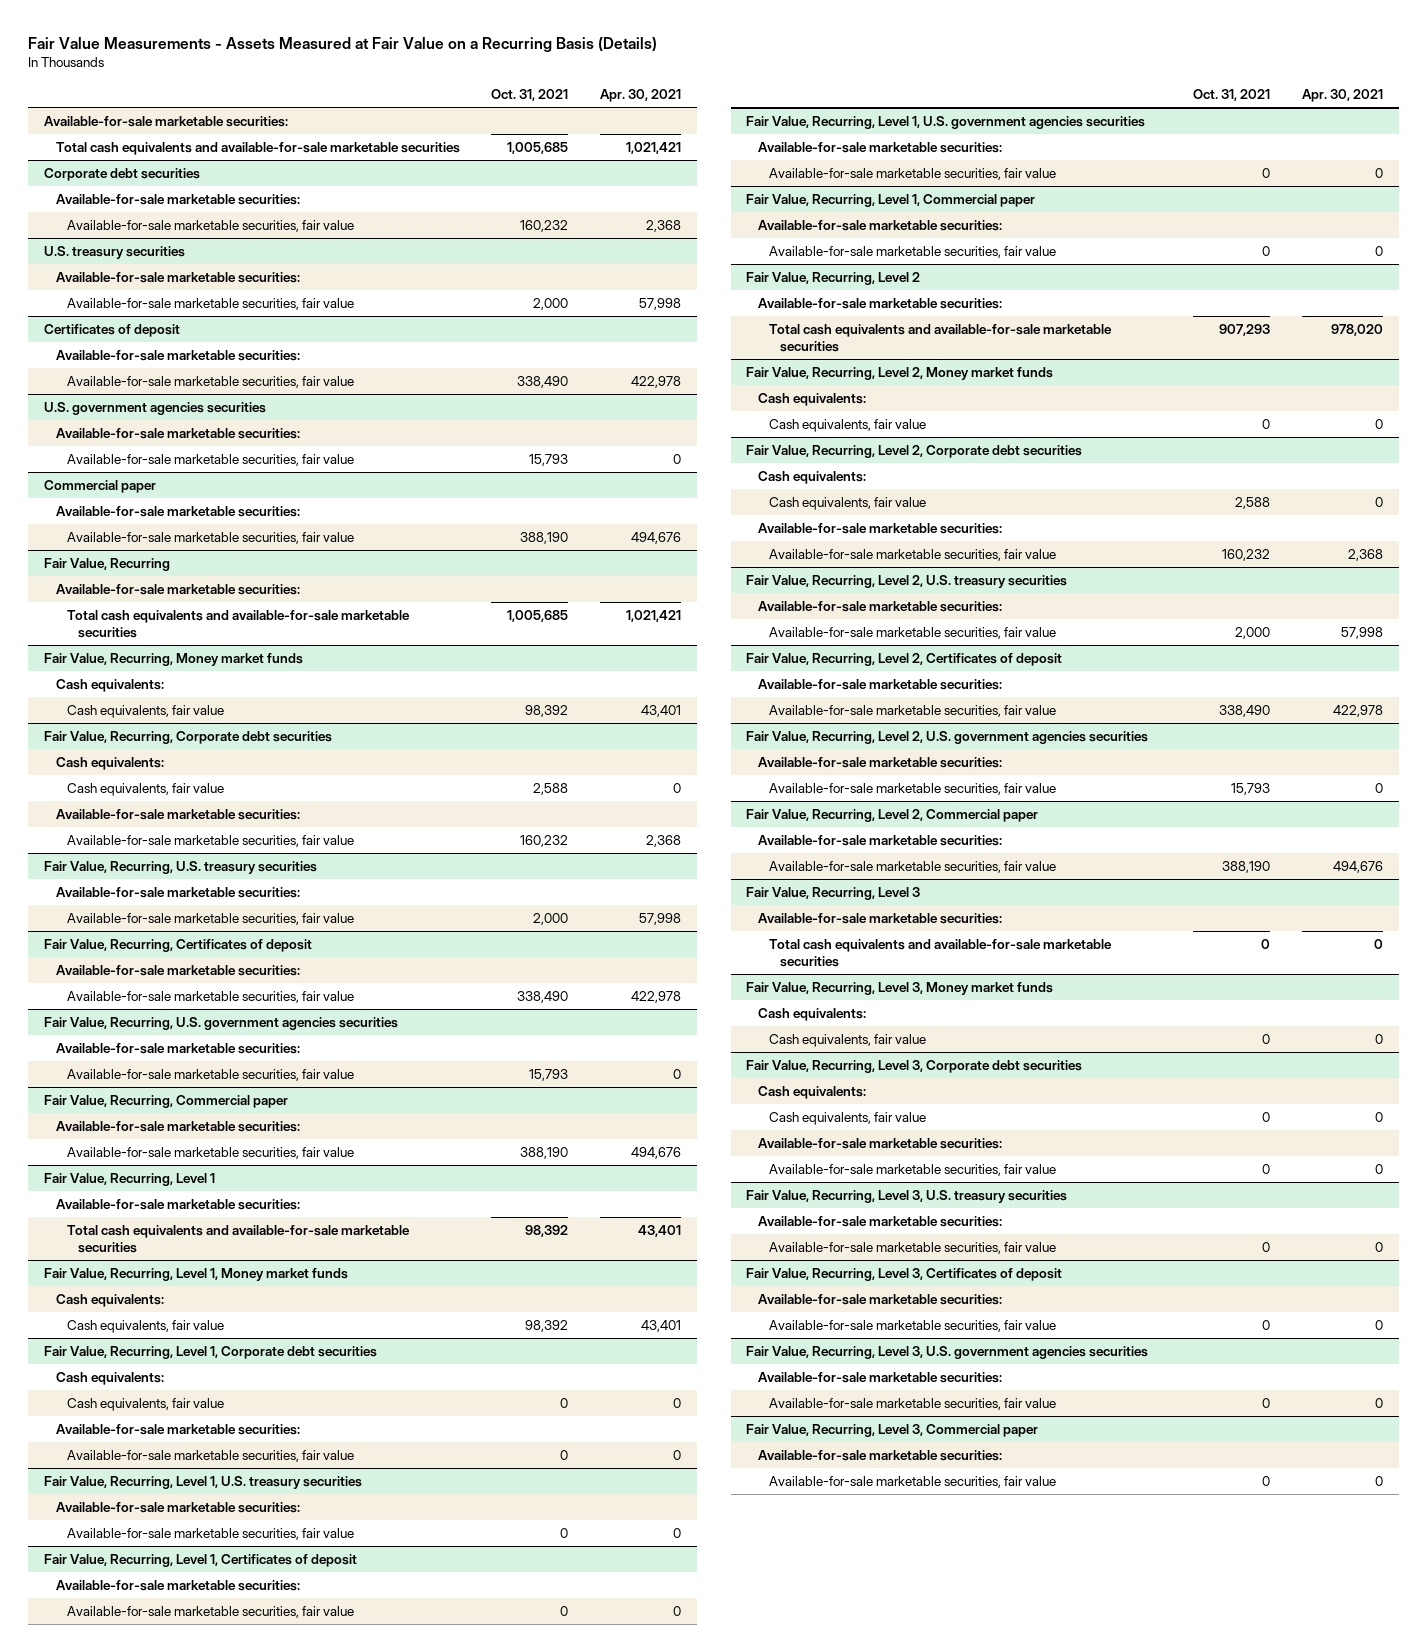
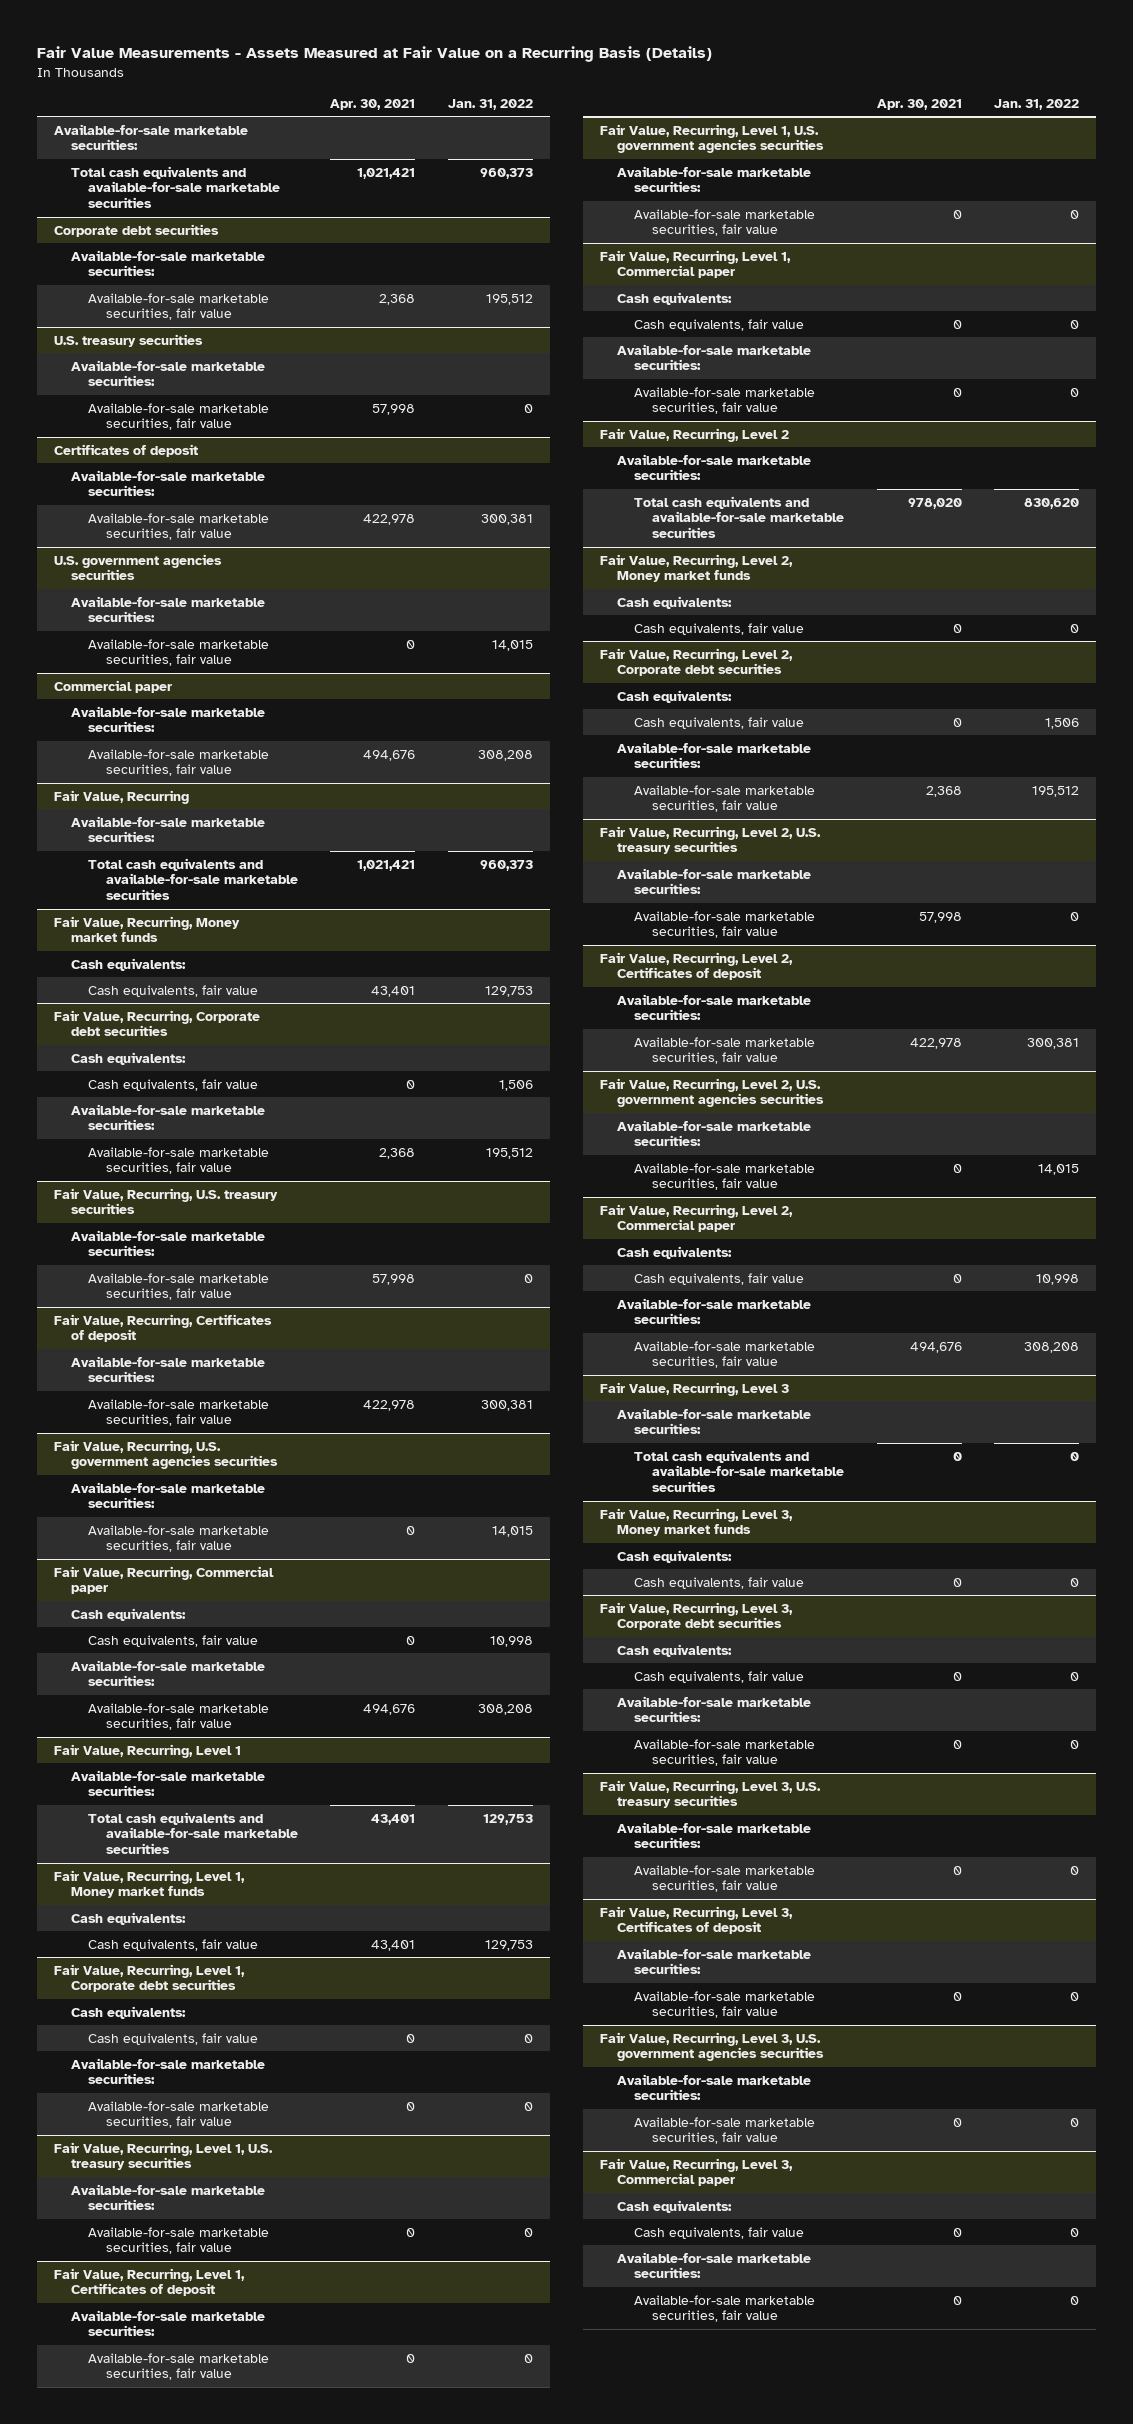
[491,88,569,101] Oct. 31, 2021 -> none
none -> [448,98,534,110] Jan. 31, 2022
none -> [70,1607,186,1621] Cash equivalents:
none -> [88,1634,259,1647] Cash equivalents, fair value
none -> [617,291,733,305] Cash equivalents:
none -> [634,318,805,331] Cash equivalents, fair value
none -> [617,1245,733,1259] Cash equivalents:
none -> [634,1272,805,1285] Cash equivalents, fair value
none -> [617,2199,733,2213] Cash equivalents:
none -> [634,2226,805,2239] Cash equivalents, fair value

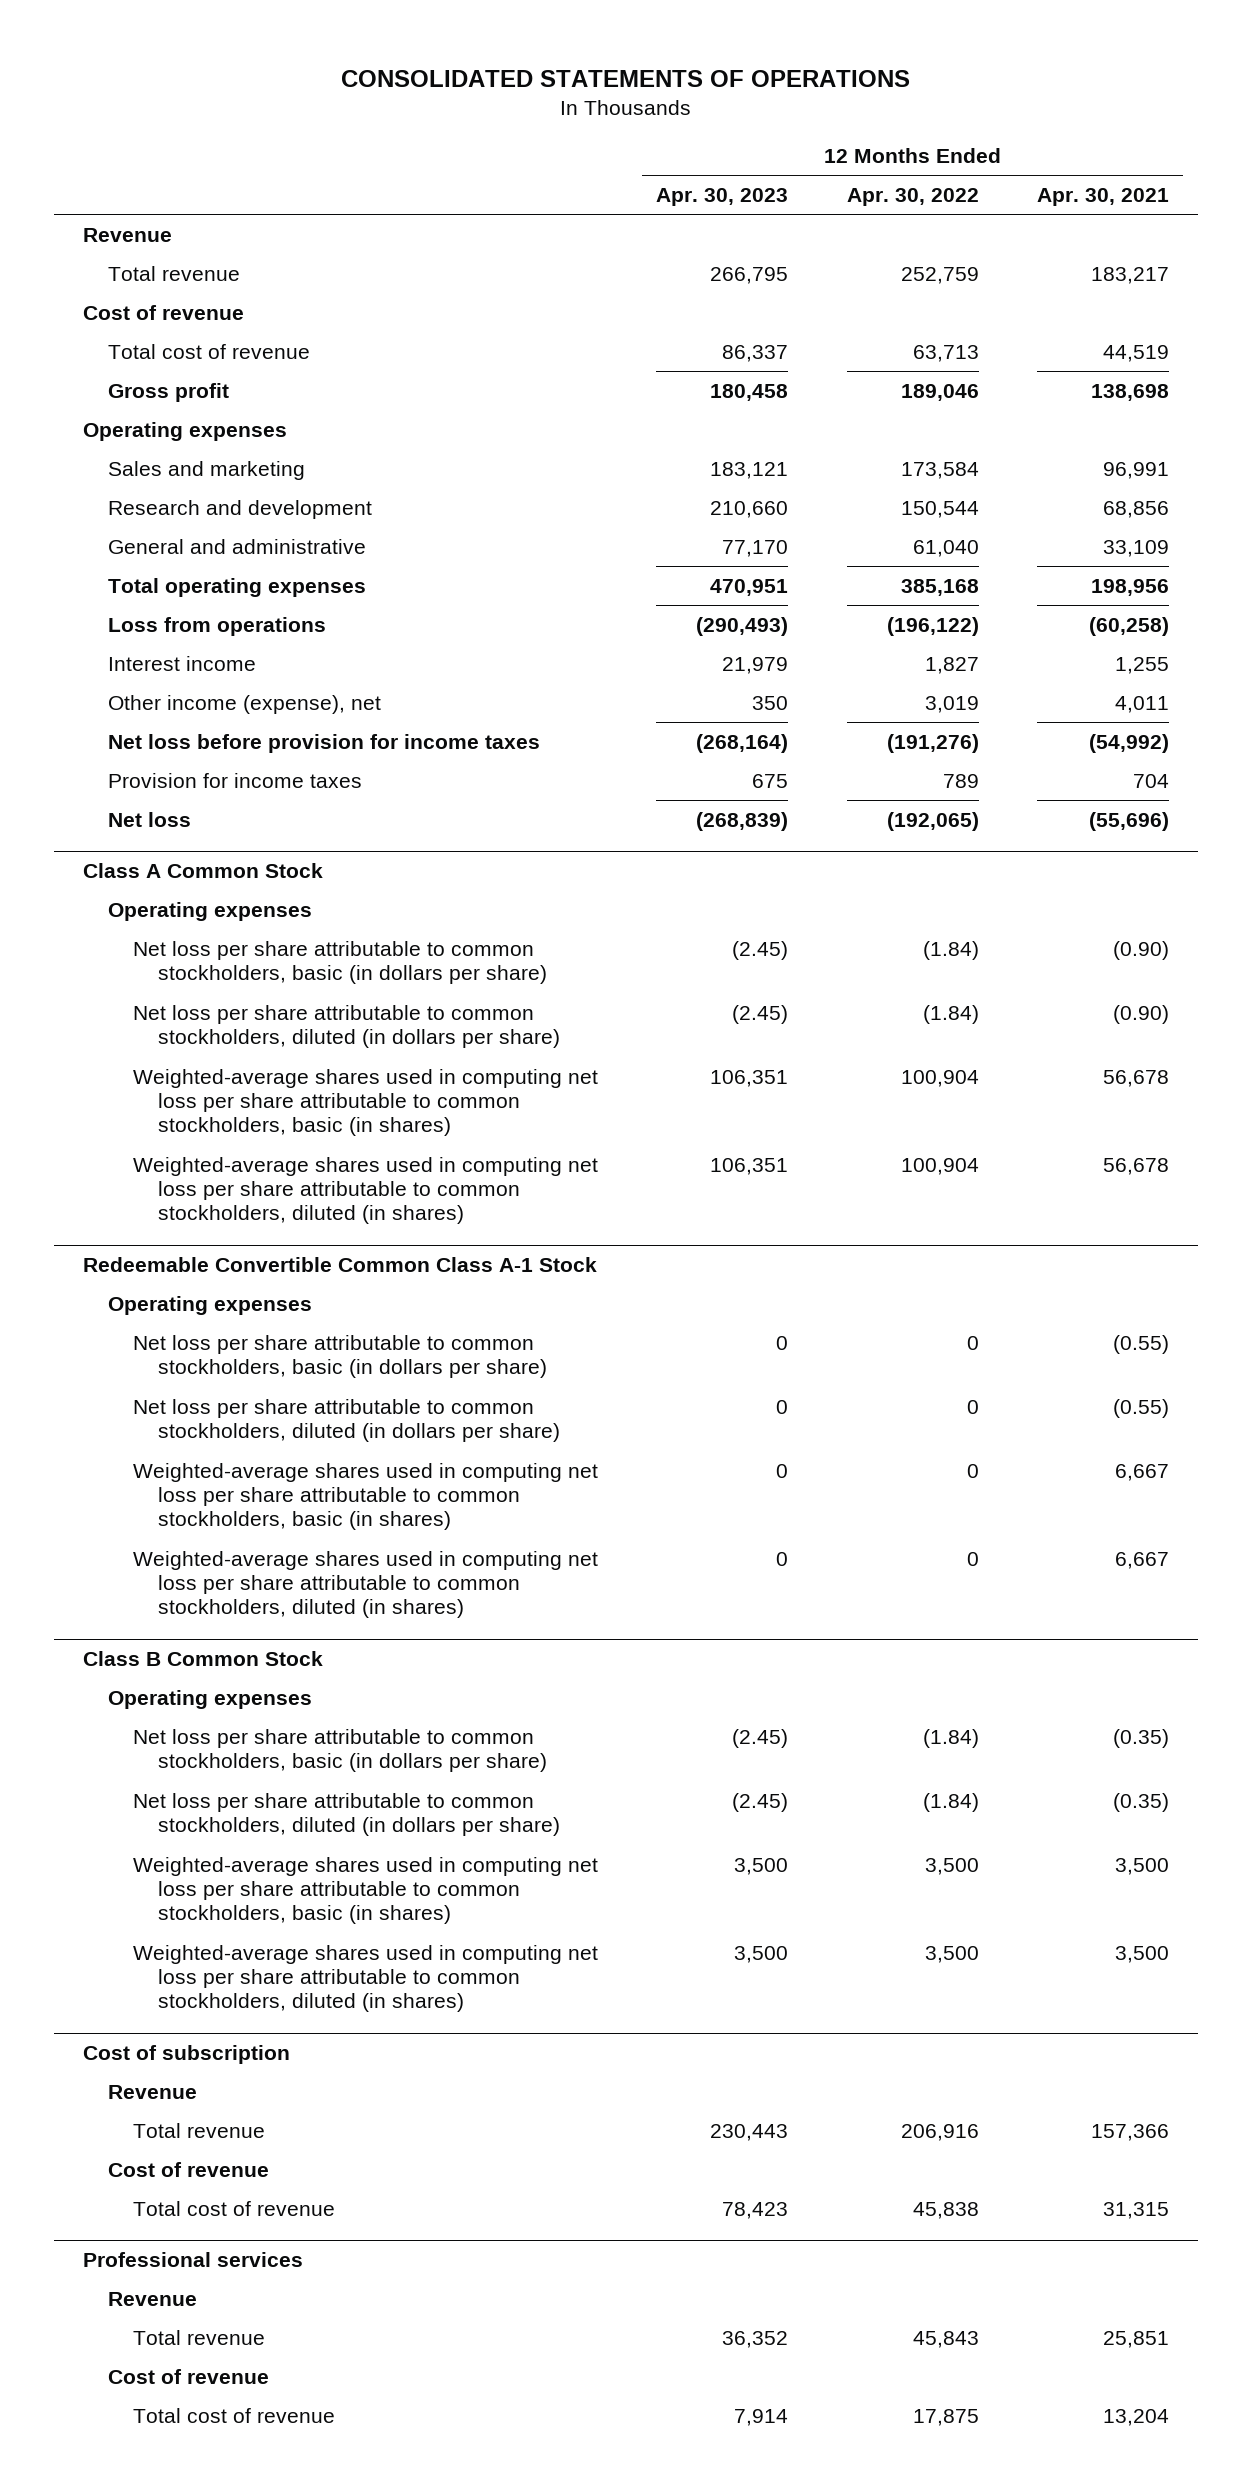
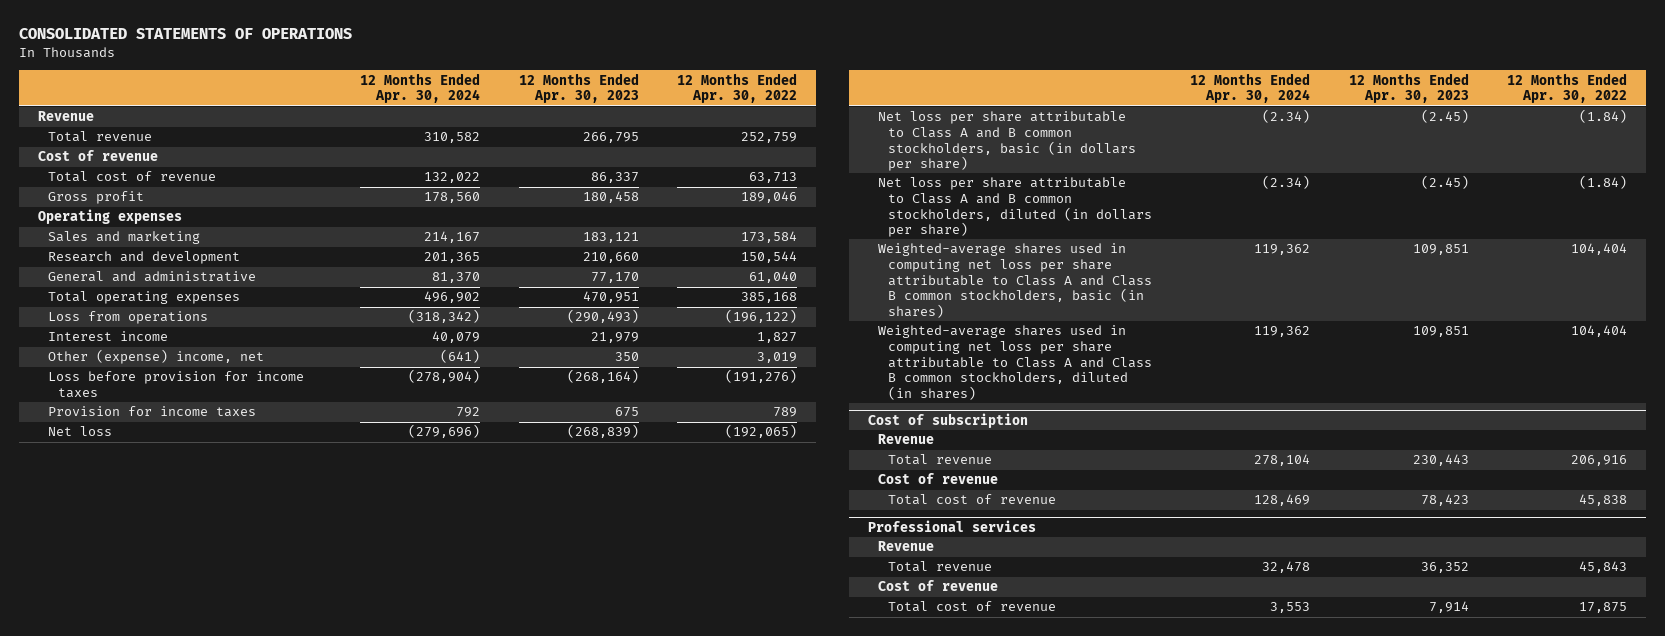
[1036,187,1169,206] Apr. 30, 2021 -> none
none -> [360,72,481,104] 12 Months Ended Apr. 30, 2024
[108,694,382,714] Other income (expense), net -> [48,349,265,365] Other (expense) income, net
[108,733,541,753] Net loss before provision for income taxes -> [48,371,305,399] Loss before provision for income taxes
[83,862,324,878] Class A Common Stock -> none
[108,901,313,921] Operating expenses -> none
[83,1256,598,1272] Redeemable Convertible Common Class A-1 Stock -> none
[108,1295,313,1315] Operating expenses -> none
[132,1334,547,1379] Net loss per share attributable to common stockholders, basic (in dollars per share) -> none
[132,1398,560,1443] Net loss per share attributable to common stockholders, diluted (in dollars per share) -> none
[132,1462,598,1531] Weighted-average shares used in computing net loss per share attributable to common stockholders, basic (in shares) -> none
[132,1550,598,1619] Weighted-average shares used in computing net loss per share attributable to common stockholders, diluted (in shares) -> none
[83,1650,324,1666] Class B Common Stock -> none
[108,1689,313,1709] Operating expenses -> none
[132,1728,547,1773] Net loss per share attributable to common stockholders, basic (in dollars per share) -> none
[132,1792,560,1837] Net loss per share attributable to common stockholders, diluted (in dollars per share) -> none
[132,1856,598,1925] Weighted-average shares used in computing net loss per share attributable to common stockholders, basic (in shares) -> none
[132,1944,598,2013] Weighted-average shares used in computing net loss per share attributable to common stockholders, diluted (in shares) -> none
[132,940,547,985] Net loss per share attributable to common stockholders, basic (in dollars per share) -> [878,111,1137,172] Net loss per share attributable to Class A and B common stockholders, basic (in dollars per share)
[132,1004,560,1049] Net loss per share attributable to common stockholders, diluted (in dollars per share) -> [878,177,1153,238] Net loss per share attributable to Class A and B common stockholders, diluted (in dollars per share)
[132,1068,598,1137] Weighted-average shares used in computing net loss per share attributable to common stockholders, basic (in shares) -> [878,243,1153,318] Weighted-average shares used in computing net loss per share attributable to Class A and Class B common stockholders, basic (in shares)
[710,1069,789,1087] 106,351 -> [1412,244,1469,256] 109,851
[900,1069,979,1087] 100,904 -> [1571,243,1628,256] 104,404
[132,1156,598,1225] Weighted-average shares used in computing net loss per share attributable to common stockholders, diluted (in shares) -> [878,325,1153,400] Weighted-average shares used in computing net loss per share attributable to Class A and Class B common stockholders, diluted (in shares)
[710,1157,789,1175] 106,351 -> [1412,326,1469,338] 109,851
[900,1157,979,1175] 100,904 -> [1571,325,1628,338] 104,404

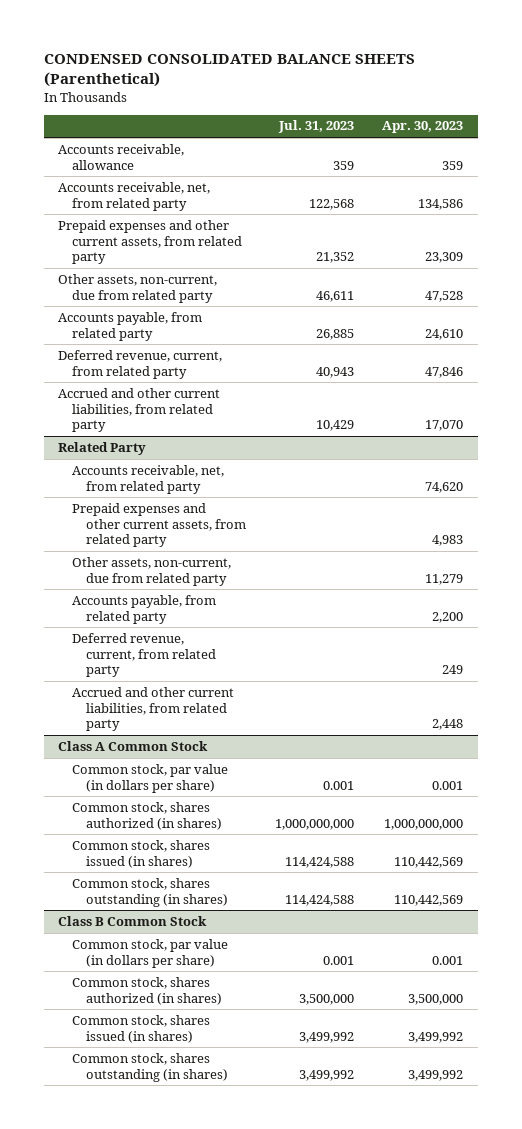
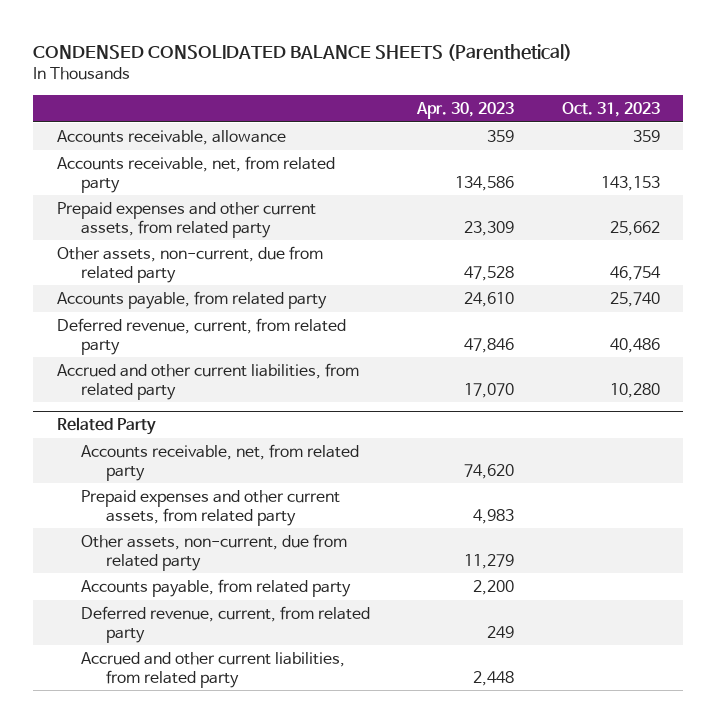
[277,120,354,134] Jul. 31, 2023 -> none
none -> [561,101,660,117] Oct. 31, 2023
[58,740,209,751] Class A Common Stock -> none
[72,763,229,793] Common stock, par value (in dollars per share) -> none
[72,801,223,830] Common stock, shares authorized (in shares) -> none
[72,839,211,868] Common stock, shares issued (in shares) -> none
[72,877,229,907] Common stock, shares outstanding (in shares) -> none
[58,915,208,926] Class B Common Stock -> none
[72,938,229,968] Common stock, par value (in dollars per share) -> none
[72,976,223,1005] Common stock, shares authorized (in shares) -> none
[72,1014,211,1043] Common stock, shares issued (in shares) -> none
[72,1052,229,1082] Common stock, shares outstanding (in shares) -> none

